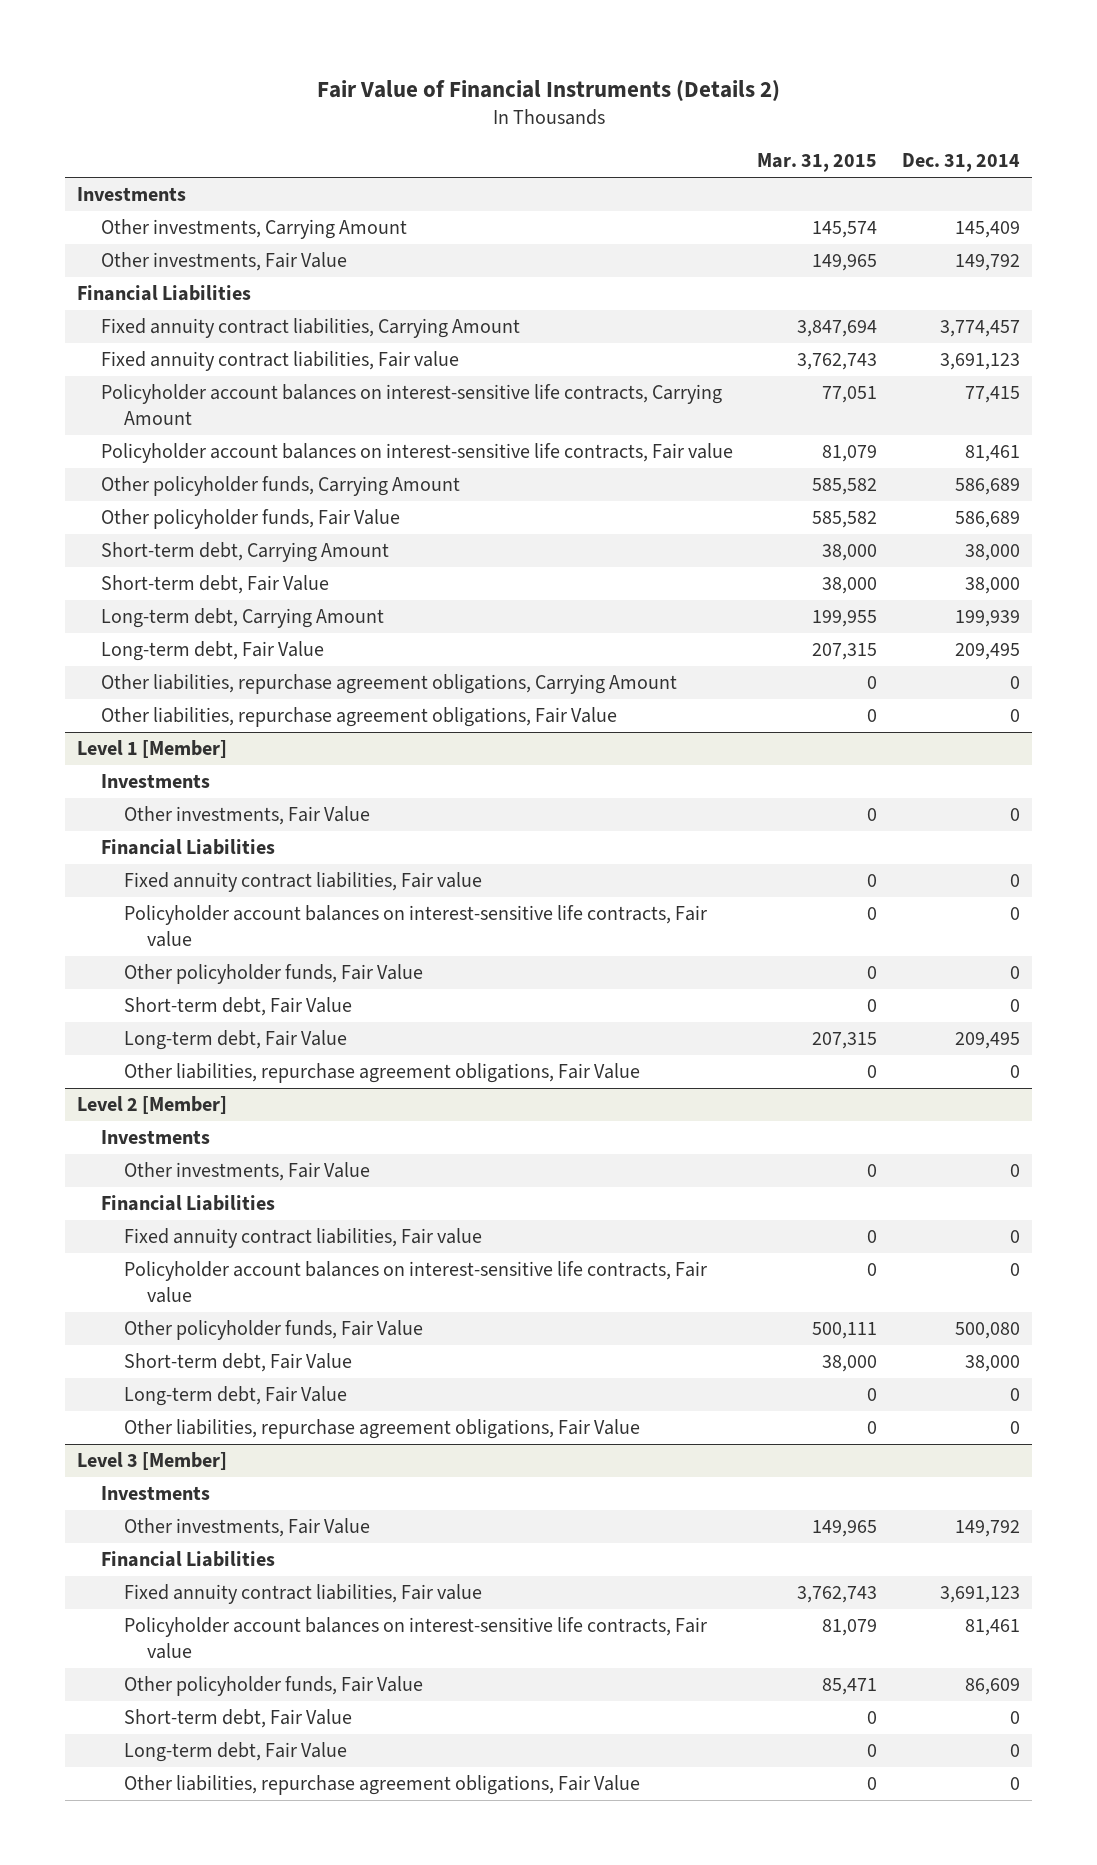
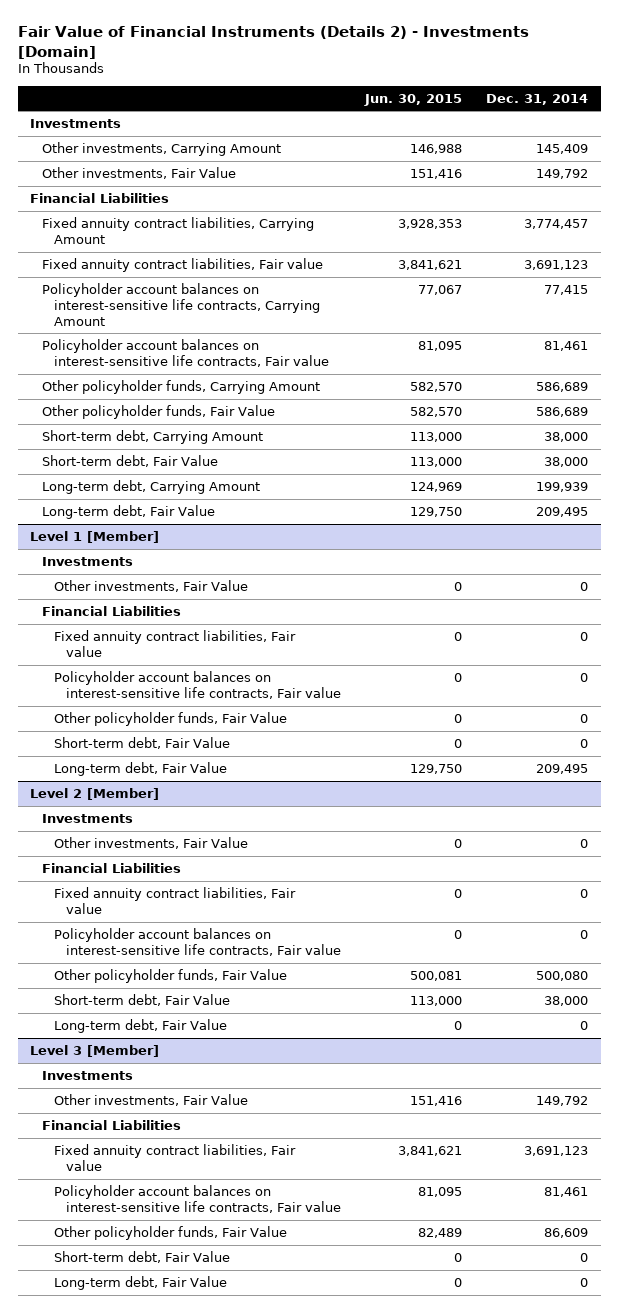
[316,79,780,102] Fair Value of Financial Instruments (Details 2) -> [18,26,530,59] Fair Value of Financial Instruments (Details 2) - Investments [Domain]
[757,153,878,173] Mar. 31, 2015 -> none
none -> [364,93,463,106] Jun. 30, 2015
[100,674,677,695] Other liabilities, repurchase agreement obligations, Carrying Amount -> none
[100,707,617,728] Other liabilities, repurchase agreement obligations, Fair Value -> none
[123,1063,640,1084] Other liabilities, repurchase agreement obligations, Fair Value -> none
[123,1419,640,1440] Other liabilities, repurchase agreement obligations, Fair Value -> none
[123,1775,640,1796] Other liabilities, repurchase agreement obligations, Fair Value -> none

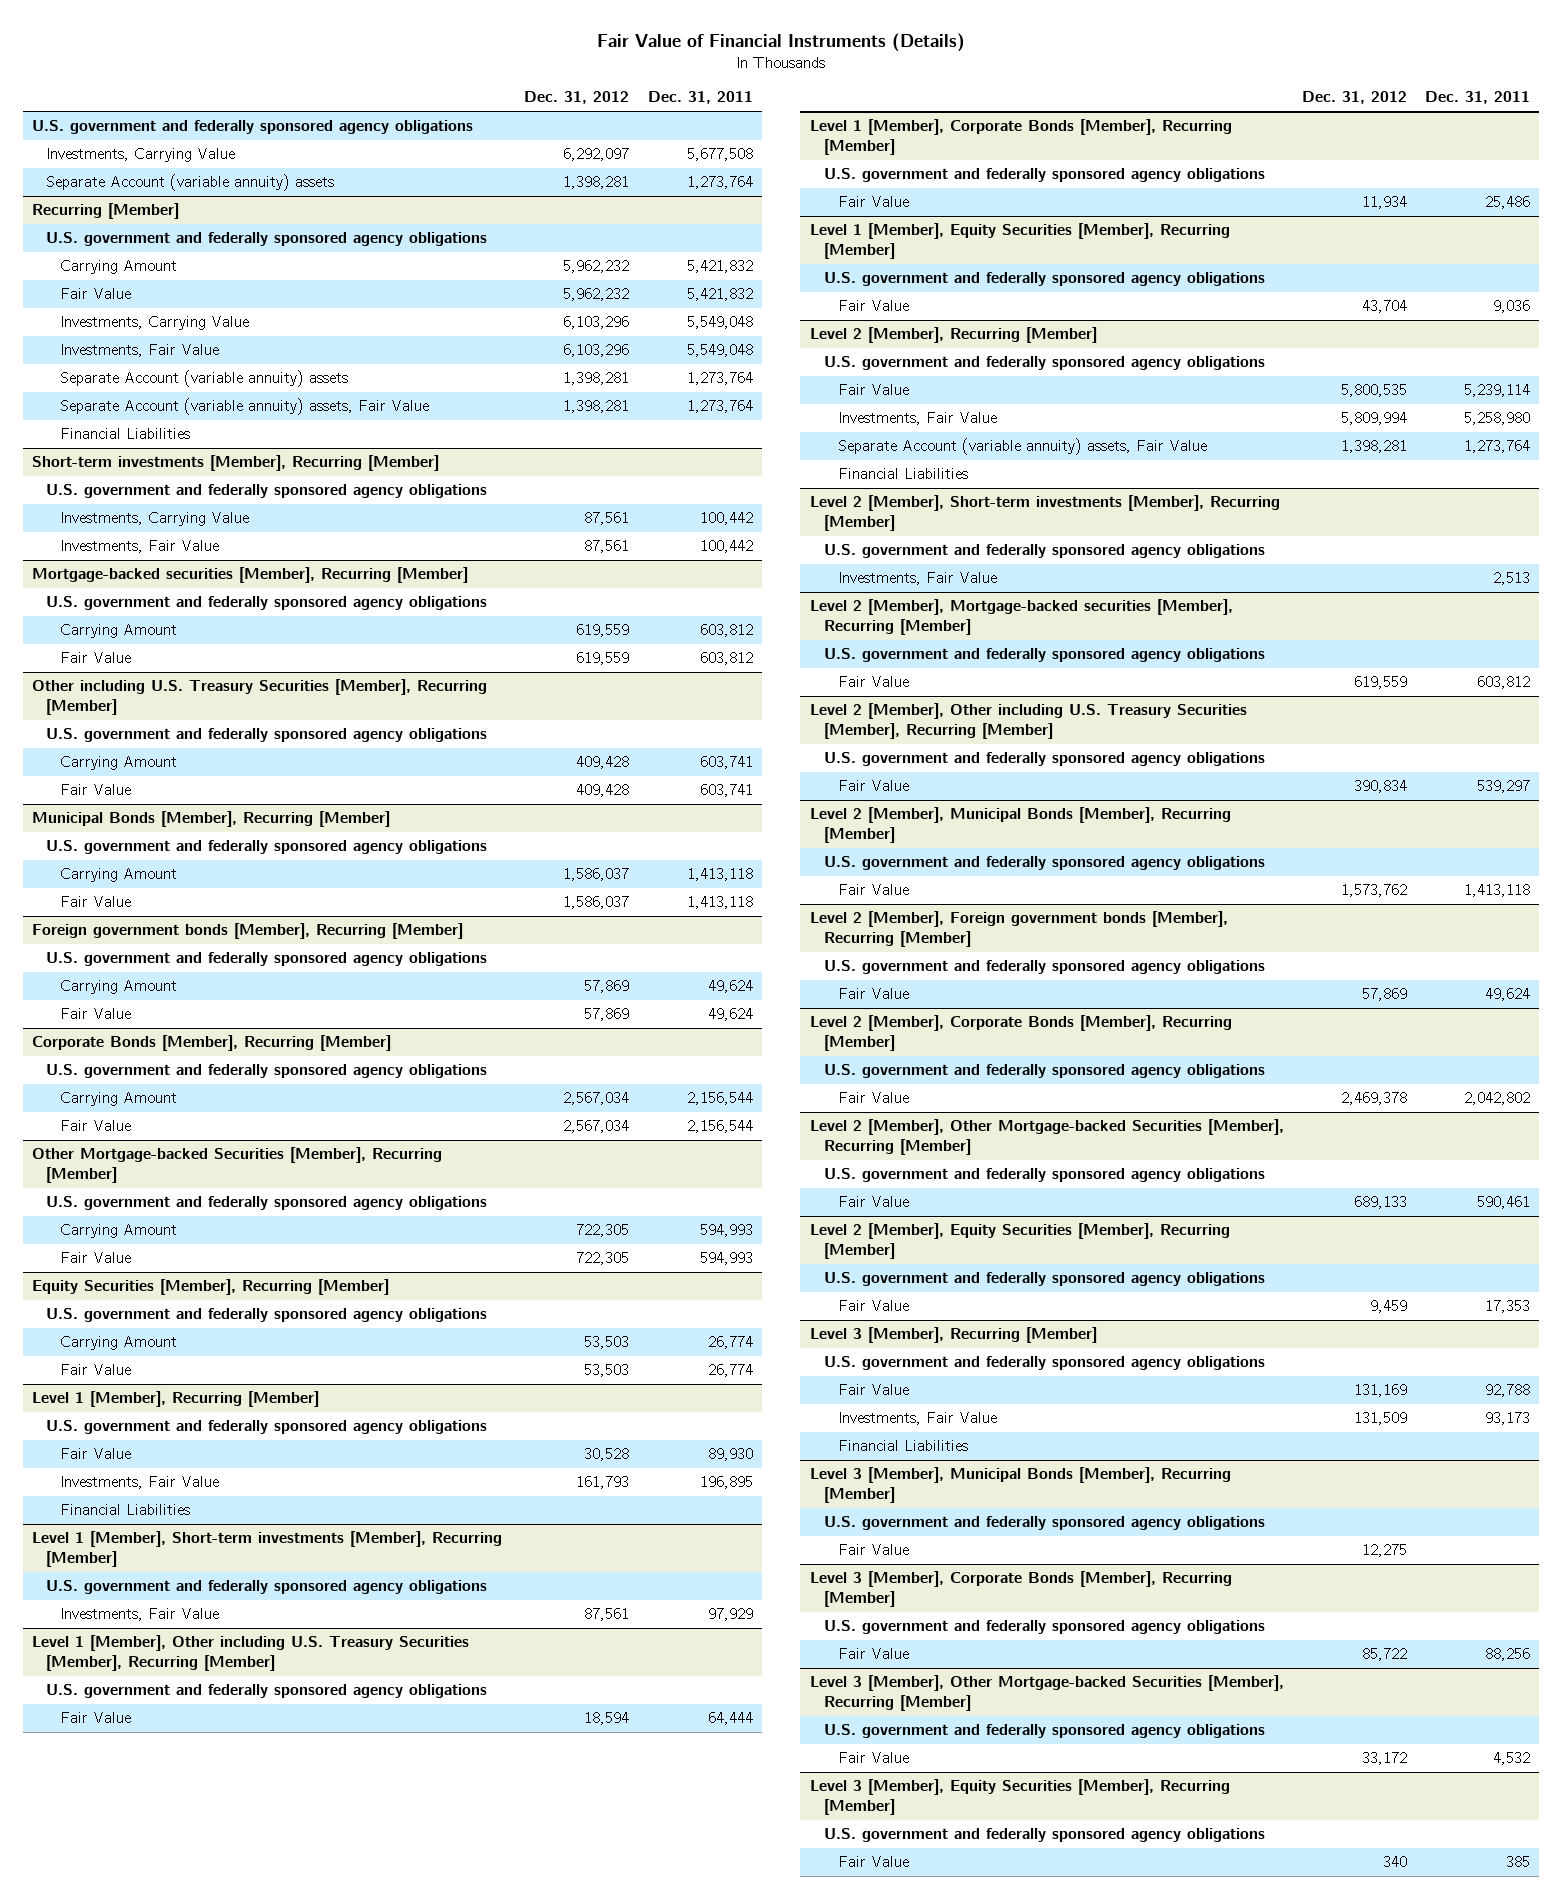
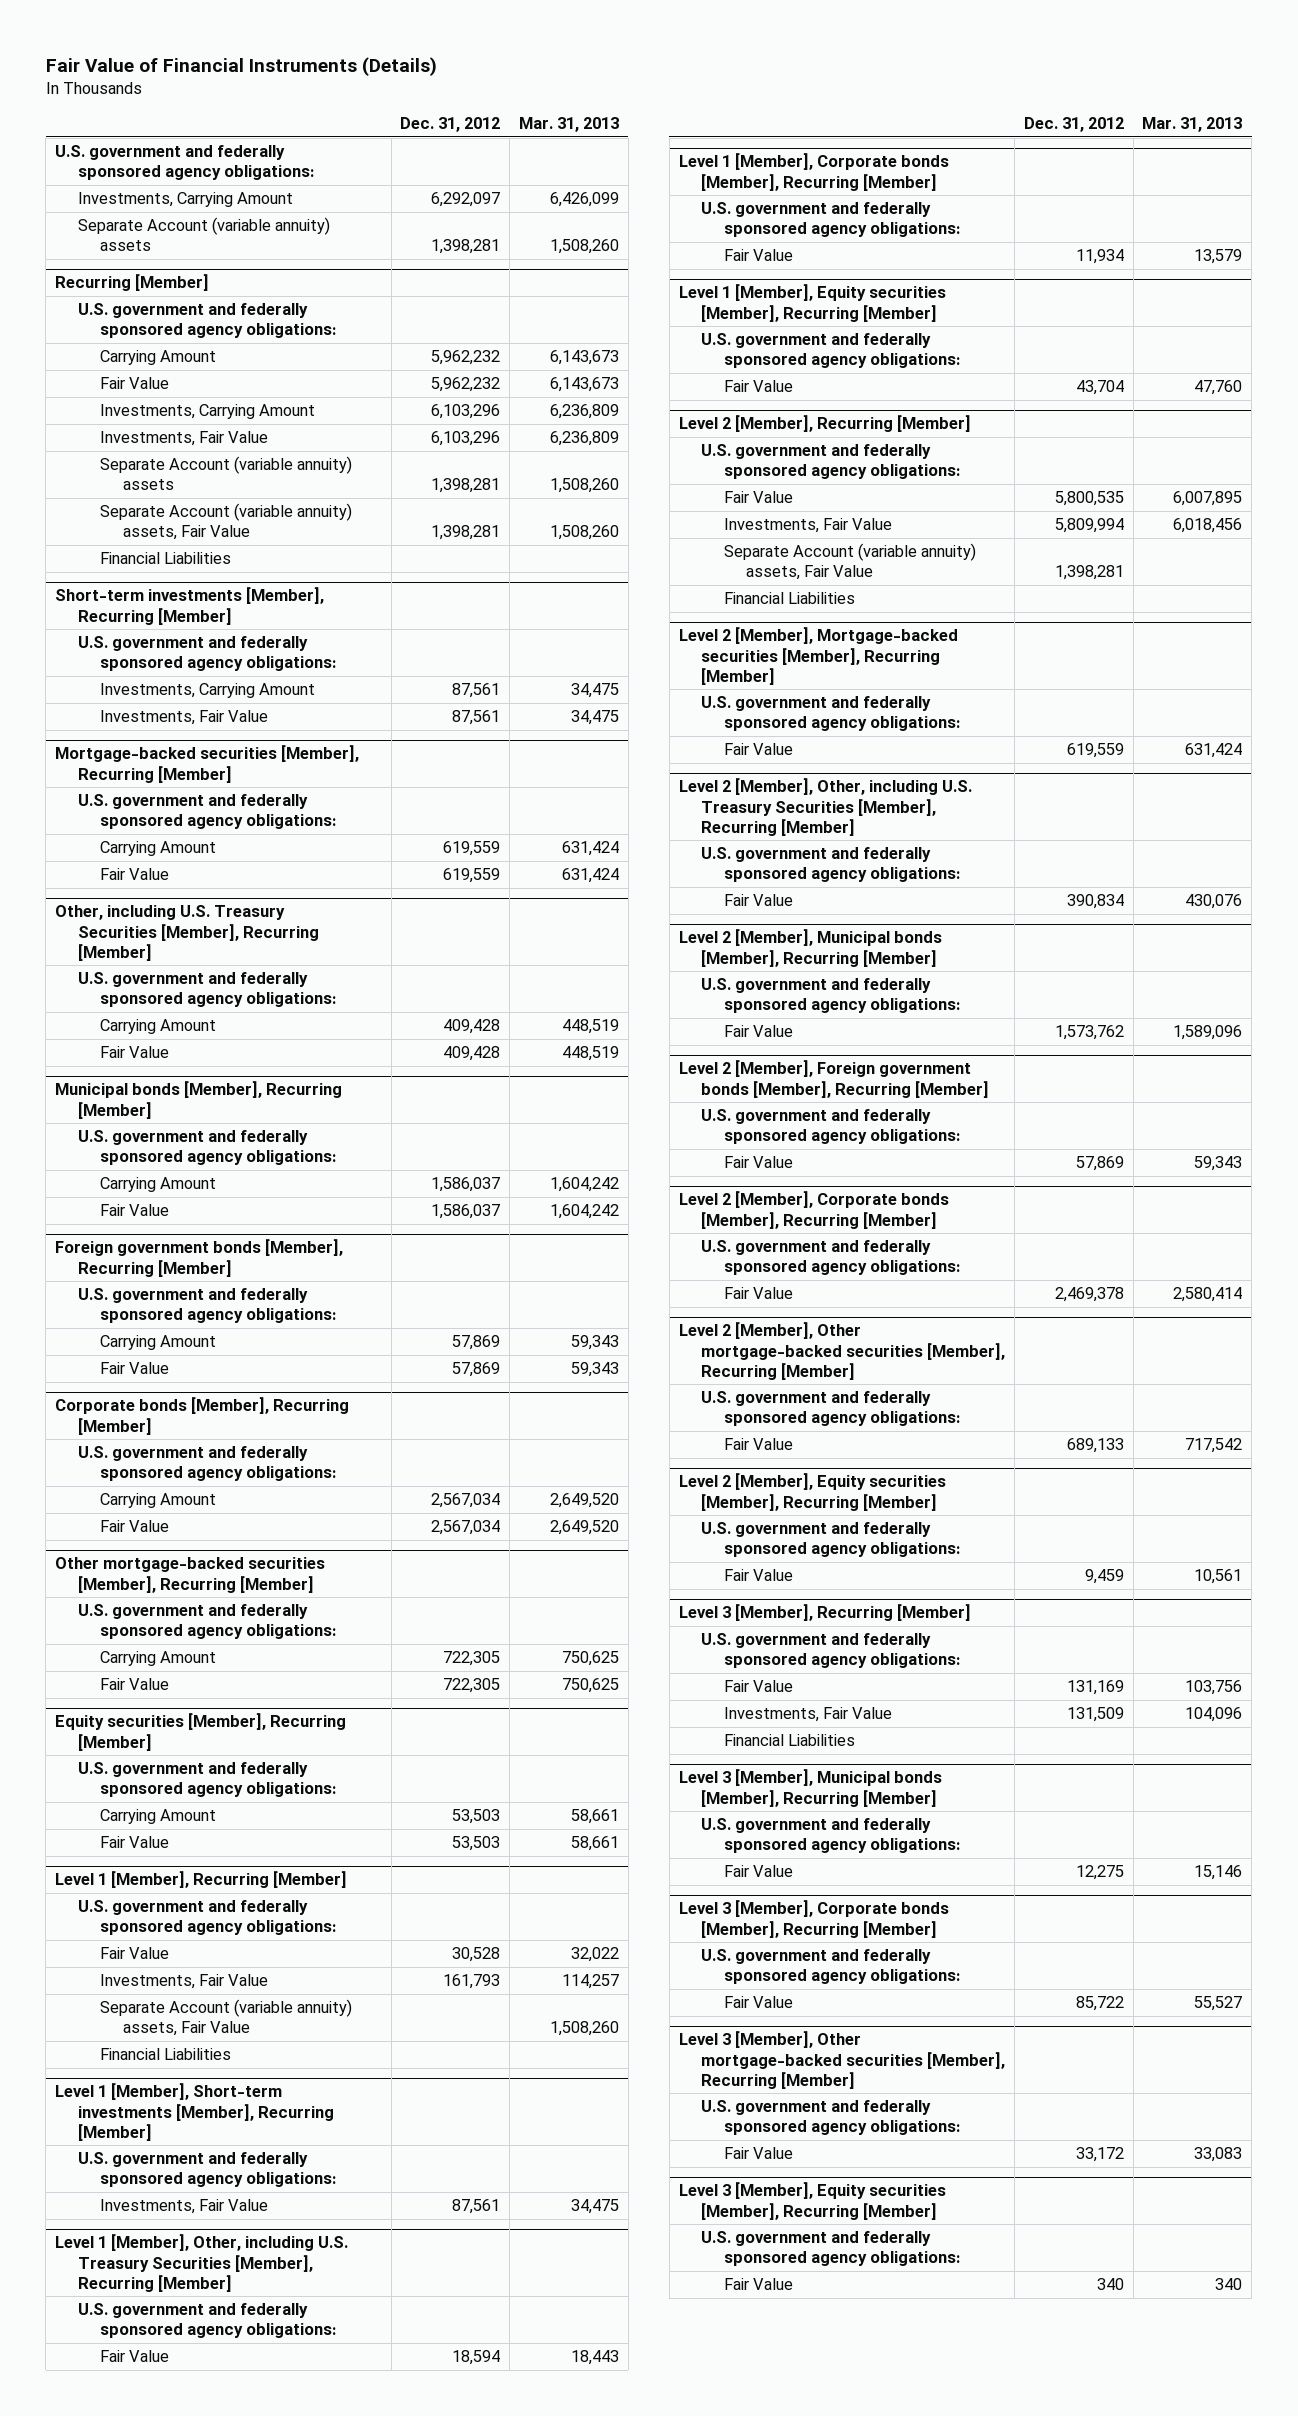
[647,91,753,105] Dec. 31, 2011 -> none
none -> [518,117,619,133] Mar. 31, 2013
[32,120,474,135] U.S. government and federally sponsored agency obligations -> [55,145,314,181] U.S. government and federally sponsored agency obligations:
[46,148,236,163] Investments, Carrying Value -> [77,192,293,208] Investments, Carrying Amount
[46,232,488,247] U.S. government and federally sponsored agency obligations -> [77,303,337,339] U.S. government and federally sponsored agency obligations:
[60,316,250,331] Investments, Carrying Value -> [100,404,316,420] Investments, Carrying Amount
[46,484,488,499] U.S. government and federally sponsored agency obligations -> [77,636,337,672] U.S. government and federally sponsored agency obligations:
[60,512,250,527] Investments, Carrying Value -> [100,683,316,699] Investments, Carrying Amount
[46,596,488,611] U.S. government and federally sponsored agency obligations -> [77,794,337,830] U.S. government and federally sponsored agency obligations:
[32,679,488,716] Other including U.S. Treasury Securities [Member], Recurring [Member] -> [55,905,319,961] Other, including U.S. Treasury Securities [Member], Recurring [Member]
[46,728,488,743] U.S. government and federally sponsored agency obligations -> [77,972,337,1008] U.S. government and federally sponsored agency obligations:
[32,811,391,828] Municipal Bonds [Member], Recurring [Member] -> [55,1081,343,1119] Municipal bonds [Member], Recurring [Member]
[46,840,488,855] U.S. government and federally sponsored agency obligations -> [77,1130,337,1166] U.S. government and federally sponsored agency obligations:
[46,952,488,967] U.S. government and federally sponsored agency obligations -> [77,1288,337,1324] U.S. government and federally sponsored agency obligations:
[32,1035,392,1052] Corporate Bonds [Member], Recurring [Member] -> [55,1397,350,1435] Corporate bonds [Member], Recurring [Member]
[46,1064,488,1079] U.S. government and federally sponsored agency obligations -> [77,1446,337,1482] U.S. government and federally sponsored agency obligations:
[32,1147,443,1184] Other Mortgage-backed Securities [Member], Recurring [Member] -> [55,1557,326,1593] Other mortgage-backed securities [Member], Recurring [Member]
[46,1196,488,1211] U.S. government and federally sponsored agency obligations -> [77,1604,337,1640] U.S. government and federally sponsored agency obligations:
[32,1279,390,1296] Equity Securities [Member], Recurring [Member] -> [55,1713,347,1751] Equity securities [Member], Recurring [Member]
[46,1308,488,1323] U.S. government and federally sponsored agency obligations -> [77,1762,337,1798] U.S. government and federally sponsored agency obligations:
[46,1420,488,1435] U.S. government and federally sponsored agency obligations -> [77,1900,337,1936] U.S. government and federally sponsored agency obligations:
none -> [100,1999,353,2037] Separate Account (variable annuity) assets, Fair Value
[46,1580,488,1595] U.S. government and federally sponsored agency obligations -> [77,2152,337,2188] U.S. government and federally sponsored agency obligations:
[32,1635,470,1672] Level 1 [Member], Other including U.S. Treasury Securities [Member], Recurring [Member] -> [55,2234,349,2292] Level 1 [Member], Other, including U.S. Treasury Securities [Member], Recurring [Member]
[46,1684,488,1699] U.S. government and federally sponsored agency obligations -> [77,2303,337,2339] U.S. government and federally sponsored agency obligations:
[809,119,1232,156] Level 1 [Member], Corporate Bonds [Member], Recurring [Member] -> [678,153,949,191] Level 1 [Member], Corporate bonds [Member], Recurring [Member]
[823,168,1265,183] U.S. government and federally sponsored agency obligations -> [701,202,960,238] U.S. government and federally sponsored agency obligations:
[809,223,1230,260] Level 1 [Member], Equity Securities [Member], Recurring [Member] -> [678,284,946,322] Level 1 [Member], Equity securities [Member], Recurring [Member]
[823,272,1265,287] U.S. government and federally sponsored agency obligations -> [701,333,960,369] U.S. government and federally sponsored agency obligations:
[823,356,1265,371] U.S. government and federally sponsored agency obligations -> [701,444,960,480] U.S. government and federally sponsored agency obligations:
[809,495,1280,532] Level 2 [Member], Short-term investments [Member], Recurring [Member] -> none
[823,544,1265,559] U.S. government and federally sponsored agency obligations -> none
[837,572,997,586] Investments, Fair Value -> none
[823,648,1265,663] U.S. government and federally sponsored agency obligations -> [701,696,960,732] U.S. government and federally sponsored agency obligations:
[809,703,1247,740] Level 2 [Member], Other including U.S. Treasury Securities [Member], Recurring [Member] -> [678,778,972,836] Level 2 [Member], Other, including U.S. Treasury Securities [Member], Recurring [Member]
[823,752,1265,767] U.S. government and federally sponsored agency obligations -> [701,847,960,883] U.S. government and federally sponsored agency obligations:
[809,807,1231,844] Level 2 [Member], Municipal Bonds [Member], Recurring [Member] -> [678,929,942,967] Level 2 [Member], Municipal bonds [Member], Recurring [Member]
[823,856,1265,871] U.S. government and federally sponsored agency obligations -> [701,978,960,1014] U.S. government and federally sponsored agency obligations:
[823,960,1265,975] U.S. government and federally sponsored agency obligations -> [701,1109,960,1145] U.S. government and federally sponsored agency obligations:
[809,1015,1232,1052] Level 2 [Member], Corporate Bonds [Member], Recurring [Member] -> [678,1191,949,1229] Level 2 [Member], Corporate bonds [Member], Recurring [Member]
[823,1064,1265,1079] U.S. government and federally sponsored agency obligations -> [701,1240,960,1276] U.S. government and federally sponsored agency obligations:
[809,1119,1284,1156] Level 2 [Member], Other Mortgage-backed Securities [Member], Recurring [Member] -> [678,1322,1006,1380] Level 2 [Member], Other mortgage-backed securities [Member], Recurring [Member]
[823,1168,1265,1183] U.S. government and federally sponsored agency obligations -> [701,1391,960,1427] U.S. government and federally sponsored agency obligations:
[809,1223,1230,1260] Level 2 [Member], Equity Securities [Member], Recurring [Member] -> [678,1473,946,1511] Level 2 [Member], Equity securities [Member], Recurring [Member]
[823,1272,1265,1287] U.S. government and federally sponsored agency obligations -> [701,1522,960,1558] U.S. government and federally sponsored agency obligations:
[823,1356,1265,1371] U.S. government and federally sponsored agency obligations -> [701,1633,960,1669] U.S. government and federally sponsored agency obligations:
[809,1467,1231,1504] Level 3 [Member], Municipal Bonds [Member], Recurring [Member] -> [678,1769,942,1807] Level 3 [Member], Municipal bonds [Member], Recurring [Member]
[823,1516,1265,1531] U.S. government and federally sponsored agency obligations -> [701,1818,960,1854] U.S. government and federally sponsored agency obligations:
[809,1571,1232,1608] Level 3 [Member], Corporate Bonds [Member], Recurring [Member] -> [678,1900,949,1938] Level 3 [Member], Corporate bonds [Member], Recurring [Member]
[823,1620,1265,1635] U.S. government and federally sponsored agency obligations -> [701,1949,960,1985] U.S. government and federally sponsored agency obligations:
[809,1675,1284,1712] Level 3 [Member], Other Mortgage-backed Securities [Member], Recurring [Member] -> [678,2031,1006,2089] Level 3 [Member], Other mortgage-backed securities [Member], Recurring [Member]
[823,1724,1265,1739] U.S. government and federally sponsored agency obligations -> [701,2100,960,2136] U.S. government and federally sponsored agency obligations:
[809,1779,1230,1816] Level 3 [Member], Equity Securities [Member], Recurring [Member] -> [678,2182,946,2220] Level 3 [Member], Equity securities [Member], Recurring [Member]
[823,1828,1265,1843] U.S. government and federally sponsored agency obligations -> [701,2231,960,2267] U.S. government and federally sponsored agency obligations:

